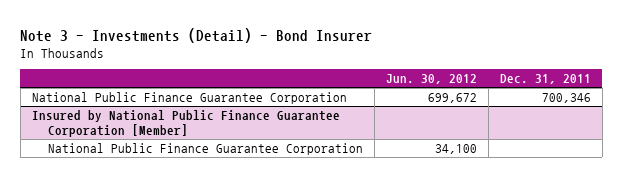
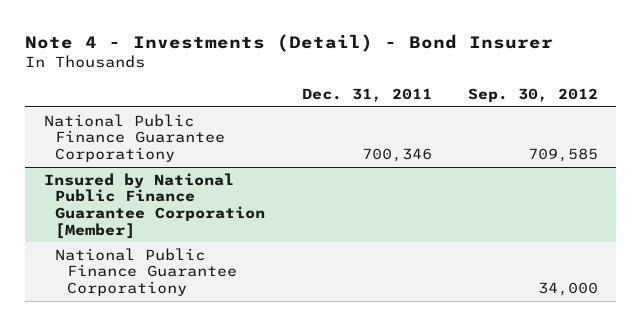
[20,27,373,43] Note 3 - Investments (Detail) - Bond Insurer -> [25,33,554,52] Note 4 - Investments (Detail) - Bond Insurer
[385,74,477,85] Jun. 30, 2012 -> none
none -> [468,87,599,102] Sep. 30, 2012
[31,91,347,104] National Public Finance Guarantee Corporation -> [43,113,226,163] National Public Finance Guarantee Corporationy
[47,142,363,155] National Public Finance Guarantee Corporation -> [55,247,238,297] National Public Finance Guarantee Corporationy

